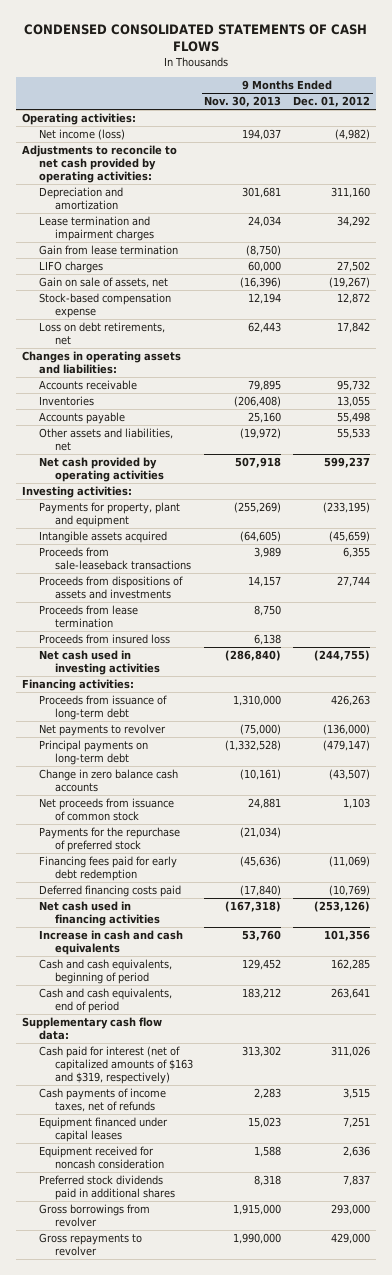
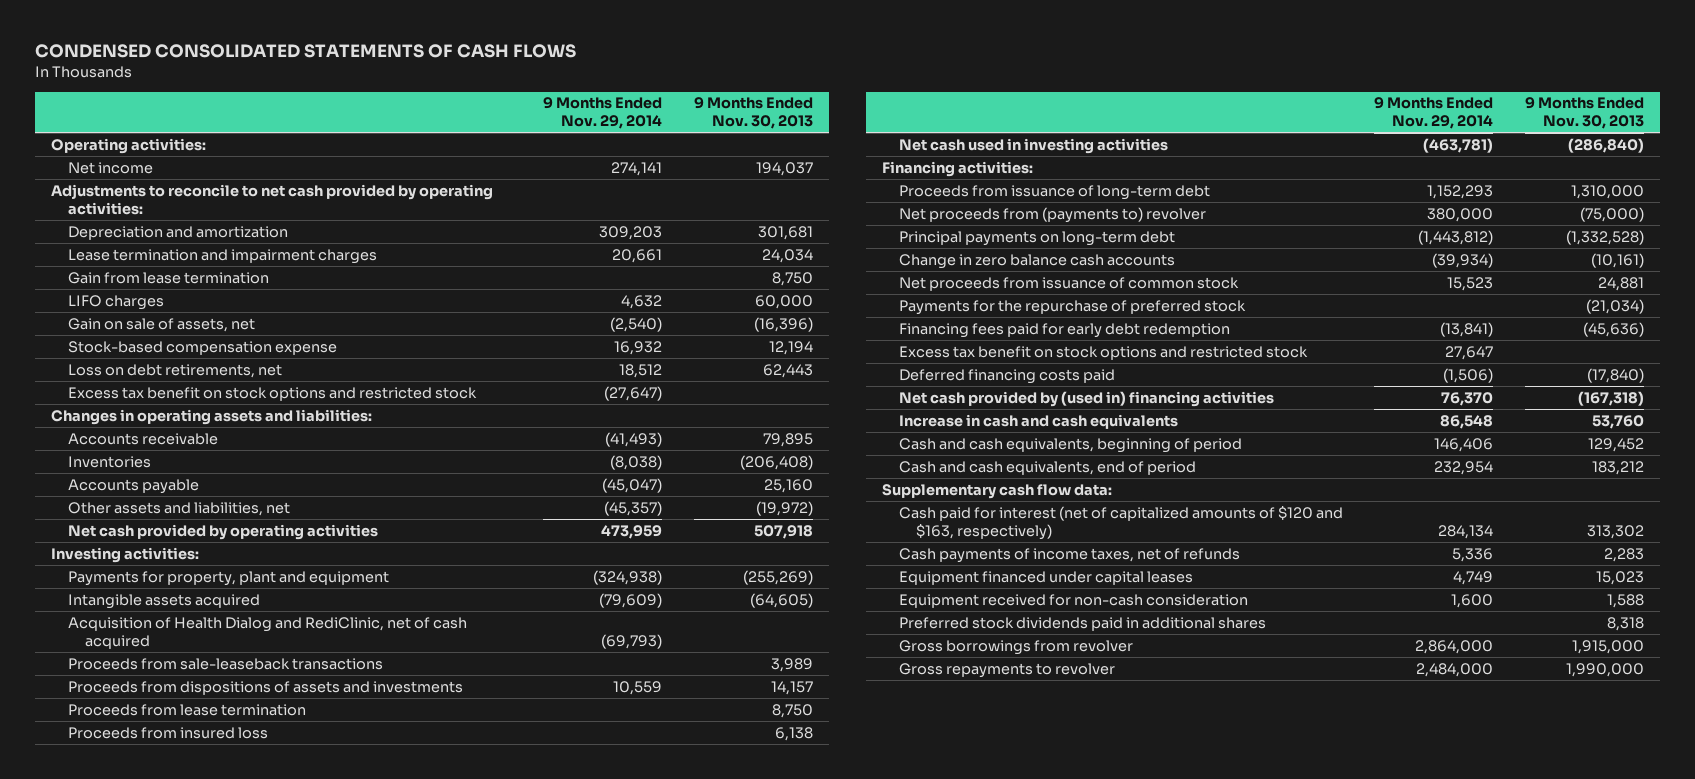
[293,96,371,108] Dec. 01, 2012 -> none
none -> [543,97,663,130] 9 Months Ended Nov. 29, 2014
[38,129,125,141] Net income (loss) -> [67,161,153,174] Net income
[246,245,282,257] (8,750) -> [772,271,814,286] 8,750
none -> [67,386,477,401] Excess tax benefit on stock options and restricted stock
none -> [67,616,467,649] Acquisition of Health Dialog and RediClinic, net of cash acquired
[38,724,166,737] Net payments to revolver -> [898,206,1206,223] Net proceeds from (payments to) revolver
none -> [898,345,1308,360] Excess tax benefit on stock options and restricted stock
[38,901,160,926] Net cash used in financing activities -> [898,390,1274,407] Net cash provided by (used in) financing activities
[38,1046,193,1084] Cash paid for interest (net of capitalized amounts of $163 and $319, respectively) -> [898,505,1343,540] Cash paid for interest (net of capitalized amounts of $120 and $163, respectively)
[38,1146,164,1169] Equipment received for noncash consideration -> [898,593,1248,608] Equipment received for non-cash consideration

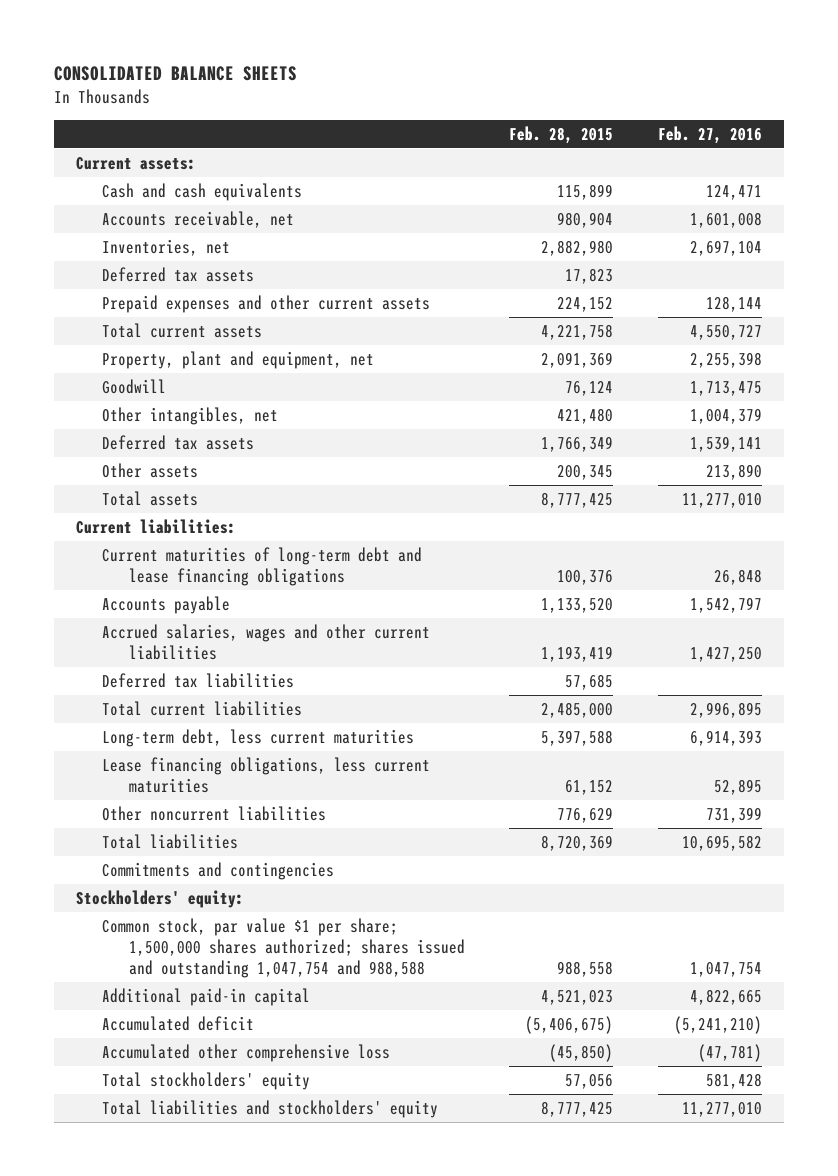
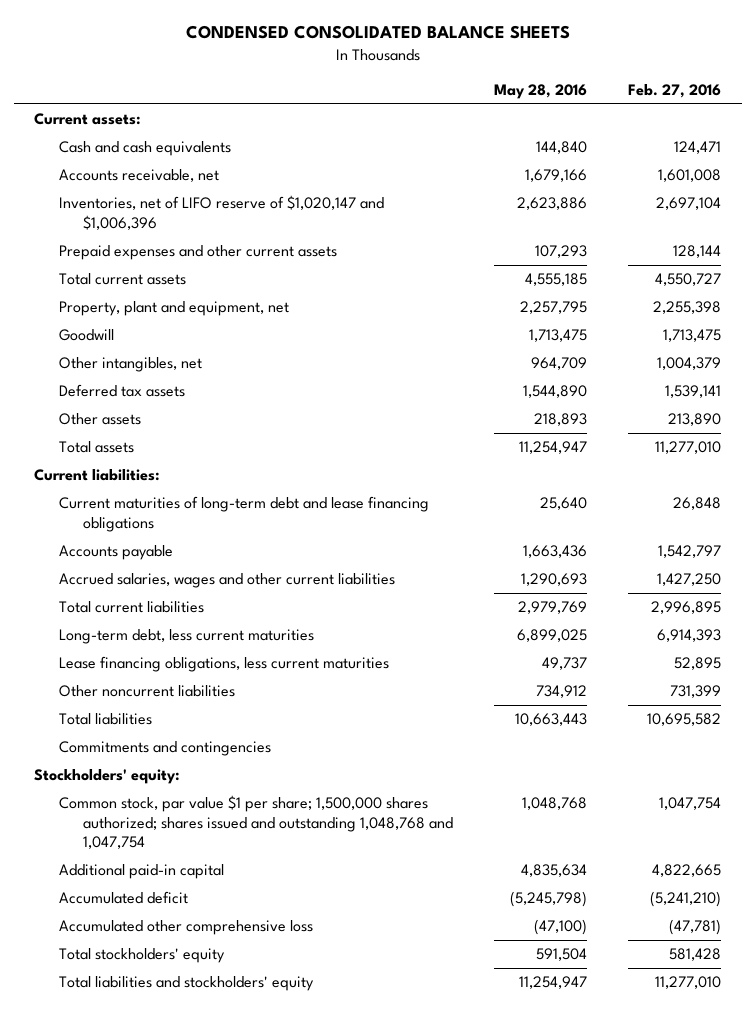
[53,66,297,82] CONSOLIDATED BALANCE SHEETS -> [185,25,570,40] CONDENSED CONSOLIDATED BALANCE SHEETS
[509,125,614,144] Feb. 28, 2015 -> none
none -> [493,83,587,99] May 28, 2016
[102,266,255,282] Deferred tax assets -> none
[102,238,231,256] Inventories, net -> [58,195,384,230] Inventories, net of LIFO reserve of $1,020,147 and $1,006,396
[102,672,295,688] Deferred tax liabilities -> none
[102,917,465,979] Common stock, par value $1 per share; 1,500,000 shares authorized; shares issued and outstanding 1,047,754 and 988,588 -> [58,795,453,850] Common stock, par value $1 per share; 1,500,000 shares authorized; shares issued and outstanding 1,048,768 and 1,047,754

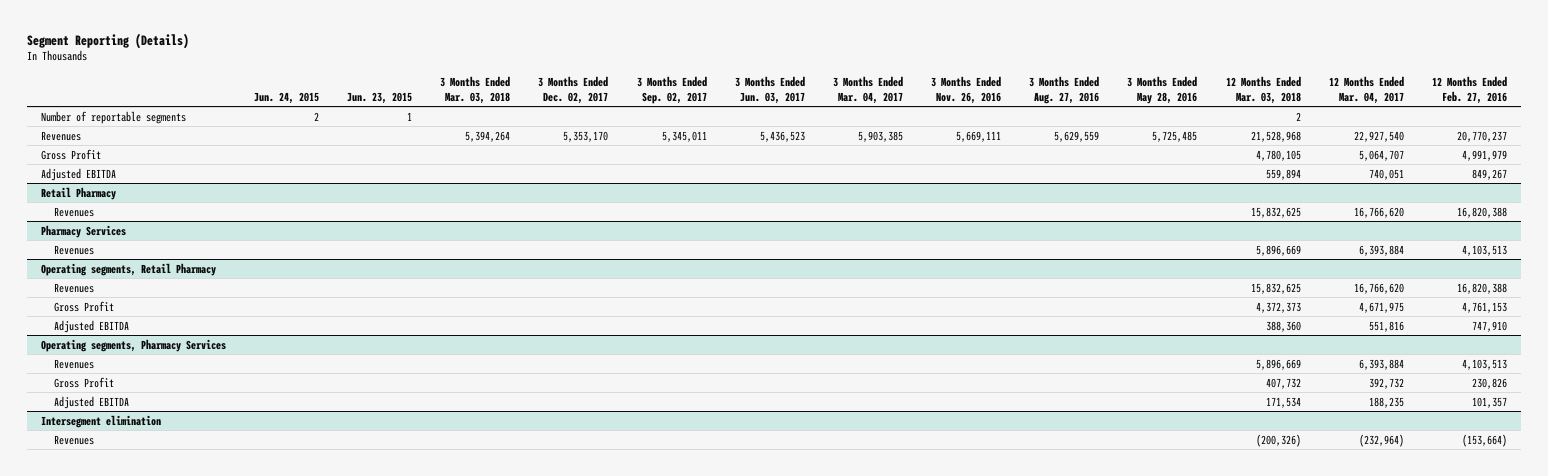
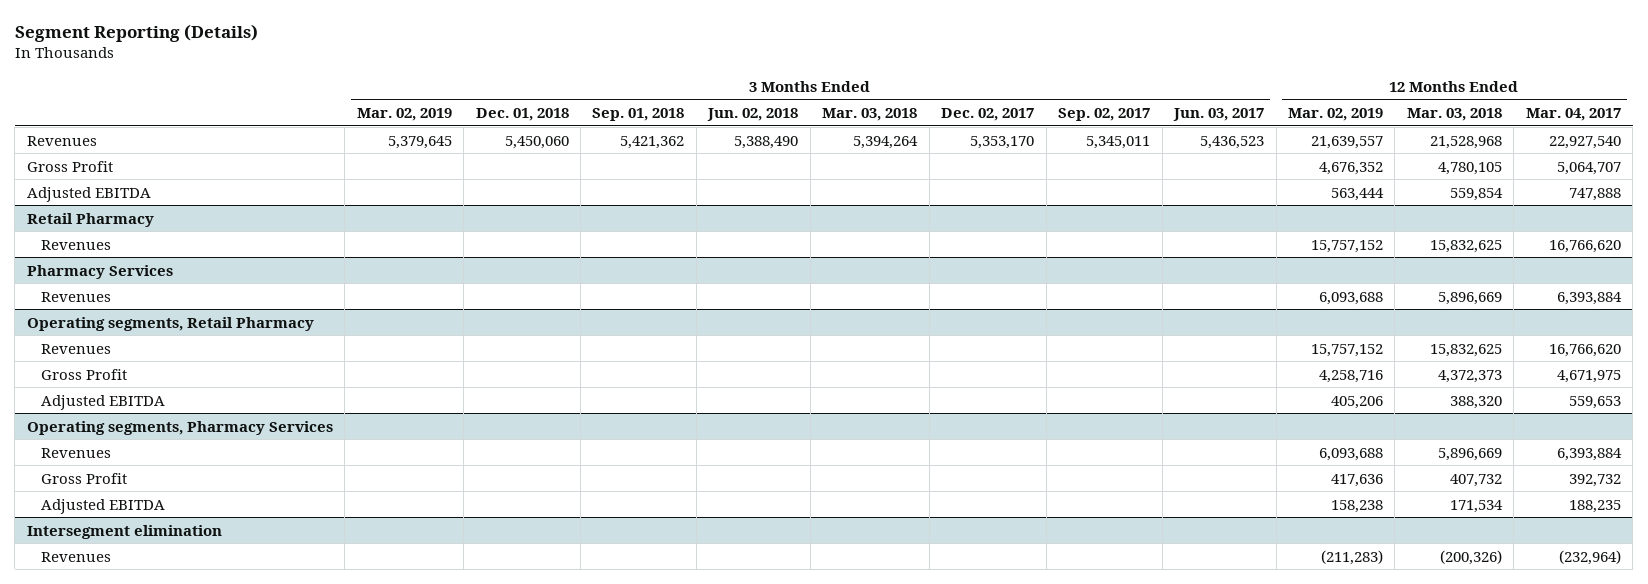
[254,91,320,104] Jun. 24, 2015 -> none
[347,91,413,104] Jun. 23, 2015 -> none
[832,75,903,104] 3 Months Ended Mar. 04, 2017 -> none
[931,75,1002,104] 3 Months Ended Nov. 26, 2016 -> none
[1029,75,1100,104] 3 Months Ended Aug. 27, 2016 -> none
[1127,75,1198,104] 3 Months Ended May 28, 2016 -> none
[1431,75,1507,104] 12 Months Ended Feb. 27, 2016 -> none
none -> [356,107,452,121] Mar. 02, 2019
none -> [475,107,569,121] Dec. 01, 2018
none -> [592,107,685,121] Sep. 01, 2018
none -> [707,107,799,121] Jun. 02, 2018
none -> [1288,107,1384,121] Mar. 02, 2019
[40,110,186,124] Number of reportable segments -> none
[1265,168,1301,180] 559,894 -> [1449,187,1503,201] 559,854
[1368,168,1404,180] 740,051 -> [1568,187,1621,201] 747,888
[1265,320,1301,332] 388,360 -> [1449,395,1502,409] 388,320
[1368,320,1404,332] 551,816 -> [1568,395,1621,409] 559,653

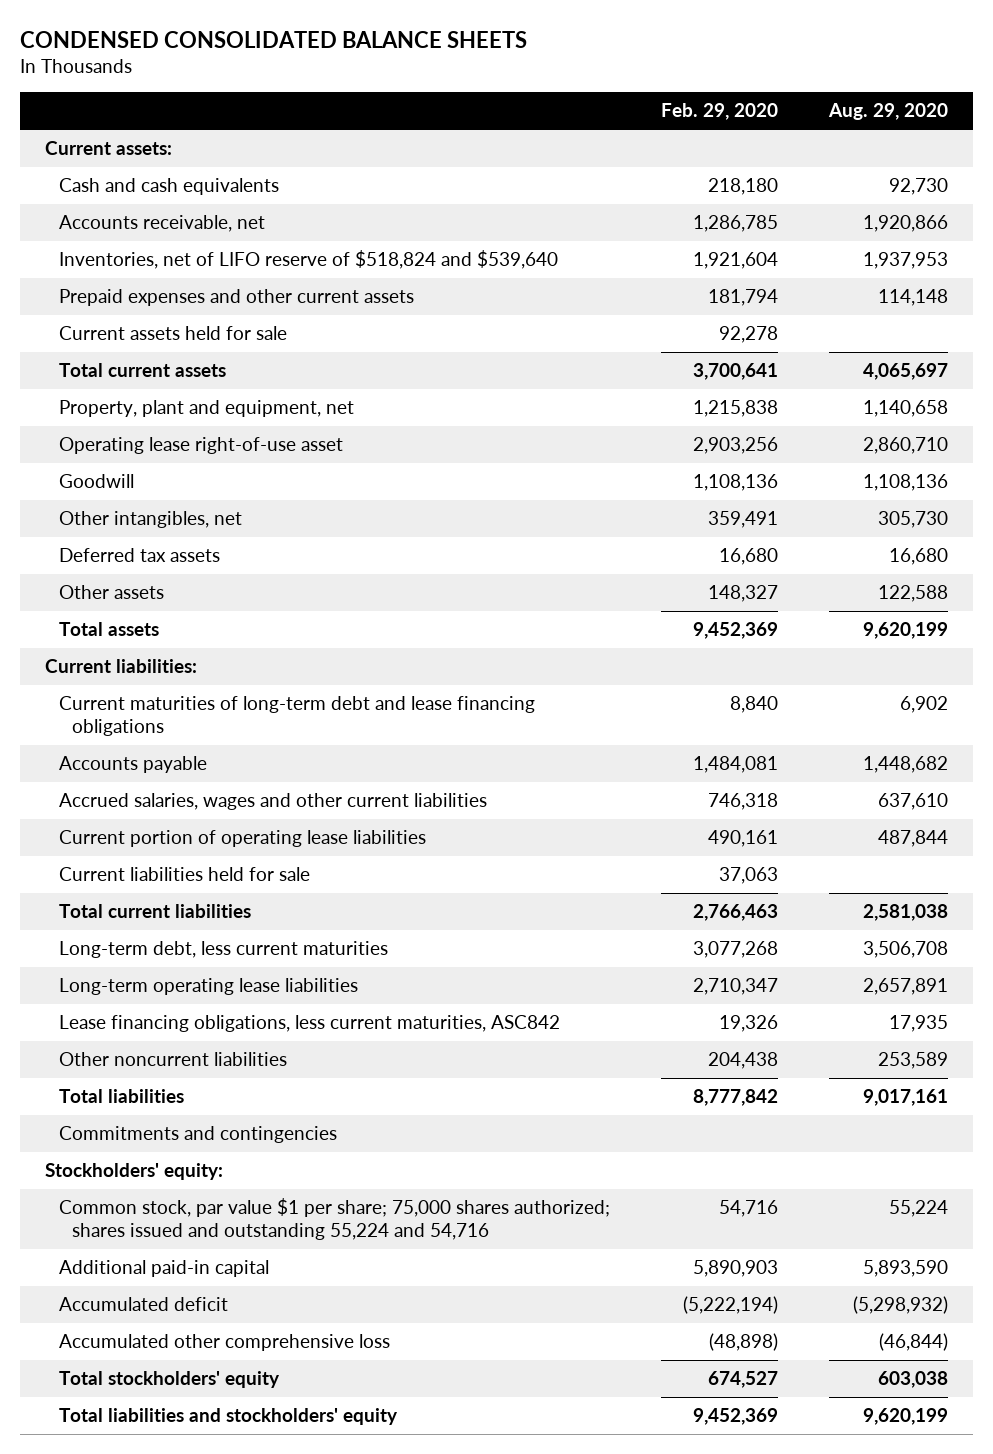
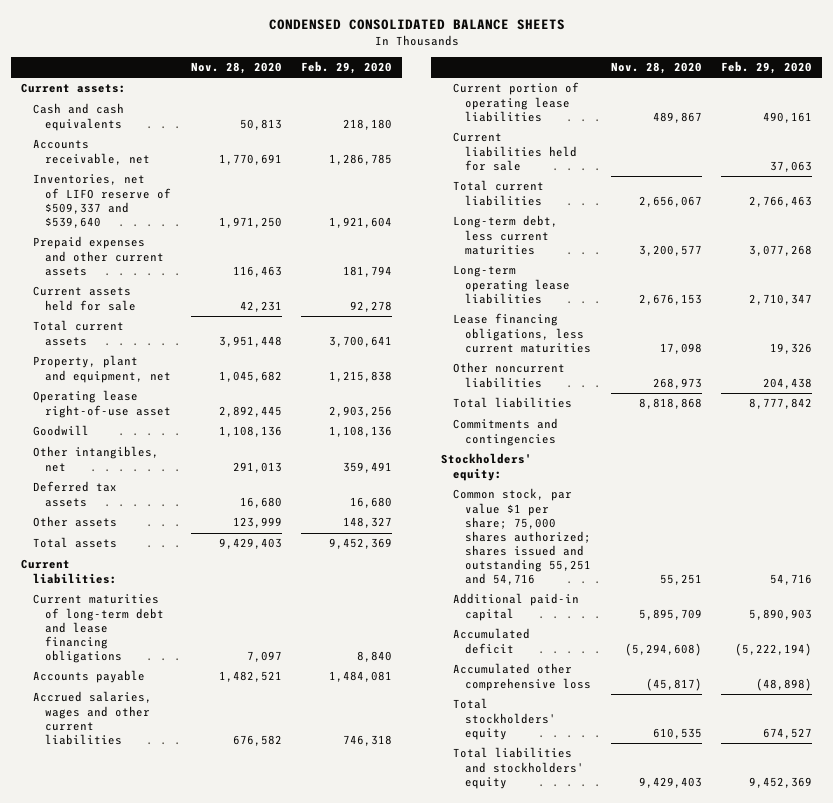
[827,103,948,121] Aug. 29, 2020 -> none
none -> [190,62,282,75] Nov. 28, 2020
[58,250,558,270] Inventories, net of LIFO reserve of $518,824 and $539,640 -> [33,174,172,228] Inventories, net of LIFO reserve of $509,337 and $539,640
[58,1015,560,1033] Lease financing obligations, less current maturities, ASC842 -> [452,313,591,353] Lease financing obligations, less current maturities
[58,1198,610,1241] Common stock, par value $1 per share; 75,000 shares authorized; shares issued and outstanding 55,224 and 54,716 -> [452,488,591,585] Common stock, par value $1 per share; 75,000 shares authorized; shares issued and outstanding 55,251 and 54,716

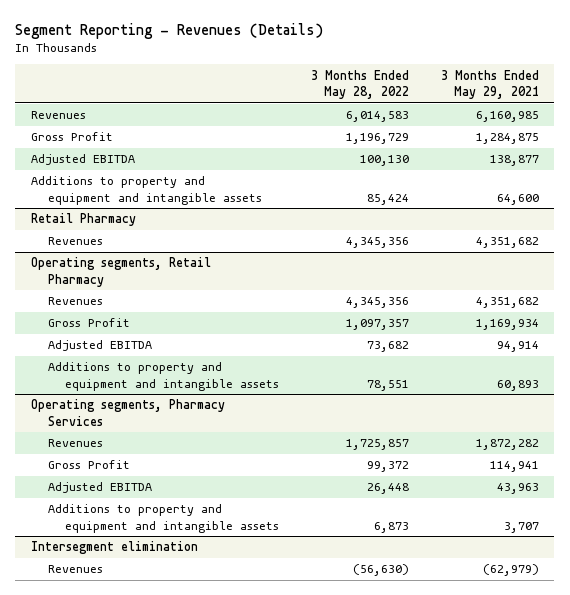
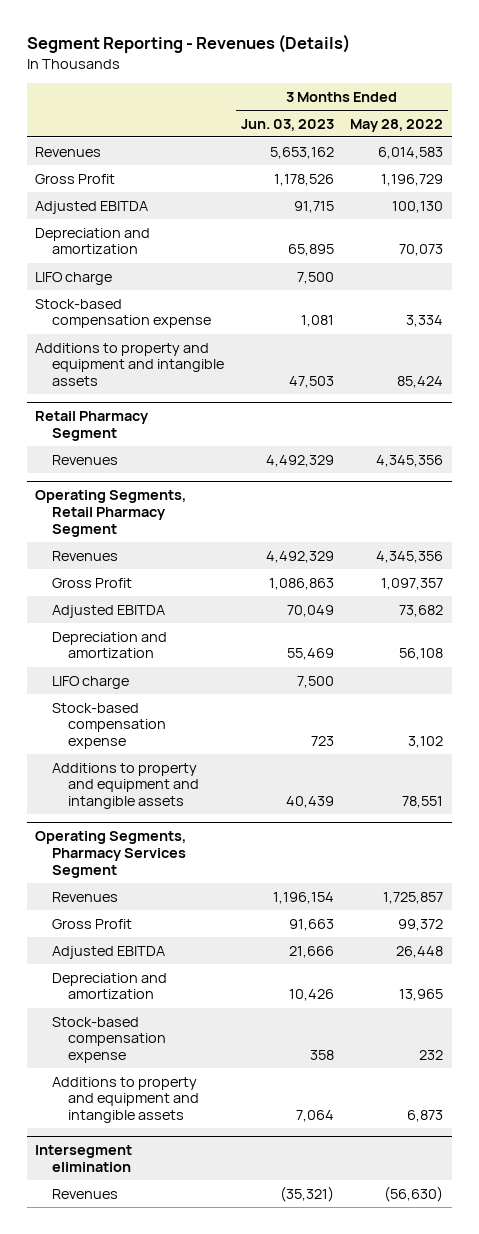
[440,69,539,99] 3 Months Ended May 29, 2021 -> none
none -> [240,118,334,131] Jun. 03, 2023
none -> [35,227,151,255] Depreciation and amortization
none -> [35,271,113,285] LIFO charge
none -> [35,298,211,329] Stock-based compensation expense
[31,213,137,227] Retail Pharmacy -> [35,411,150,441] Retail Pharmacy Segment
[31,257,212,287] Operating segments, Retail Pharmacy -> [35,490,187,537] Operating Segments, Retail Pharmacy Segment
none -> [51,631,167,659] Depreciation and amortization
none -> [51,675,129,689] LIFO charge
none -> [51,702,167,750] Stock-based compensation expense
[31,399,226,426] Operating segments, Pharmacy Services -> [35,831,187,878] Operating Segments, Pharmacy Services Segment
none -> [51,972,167,1000] Depreciation and amortization
none -> [51,1016,167,1064] Stock-based compensation expense

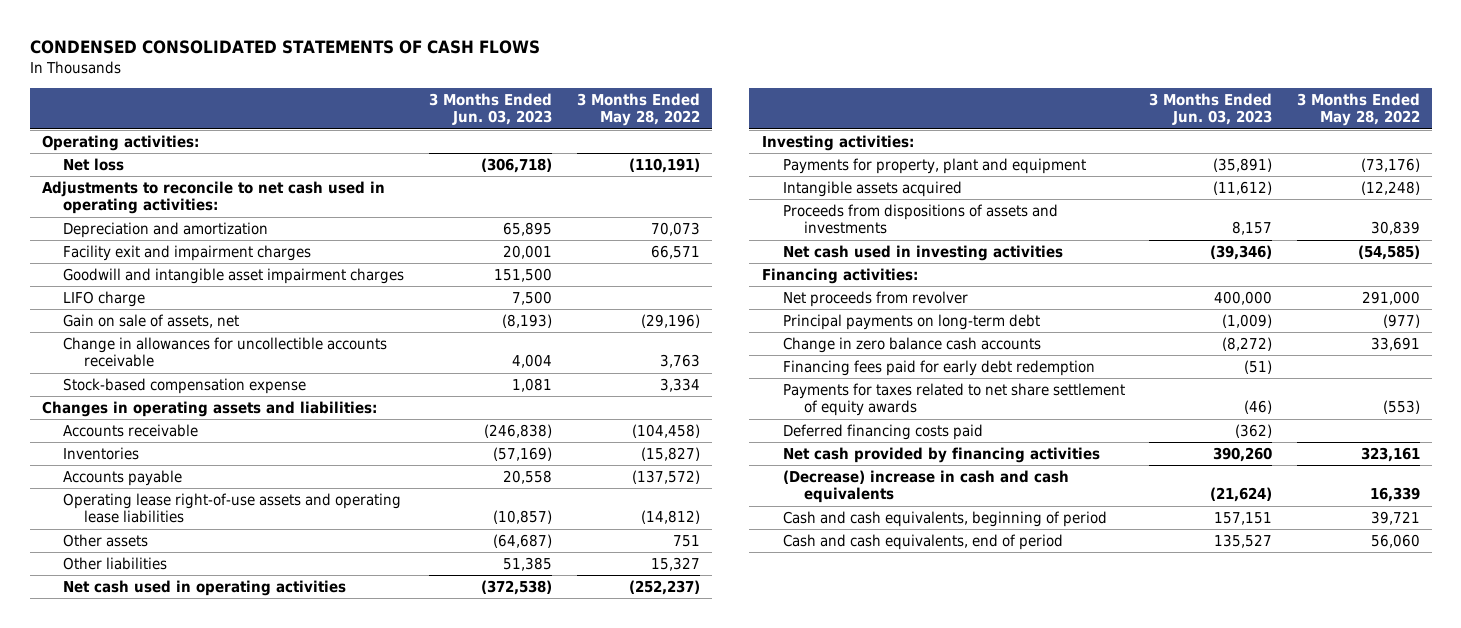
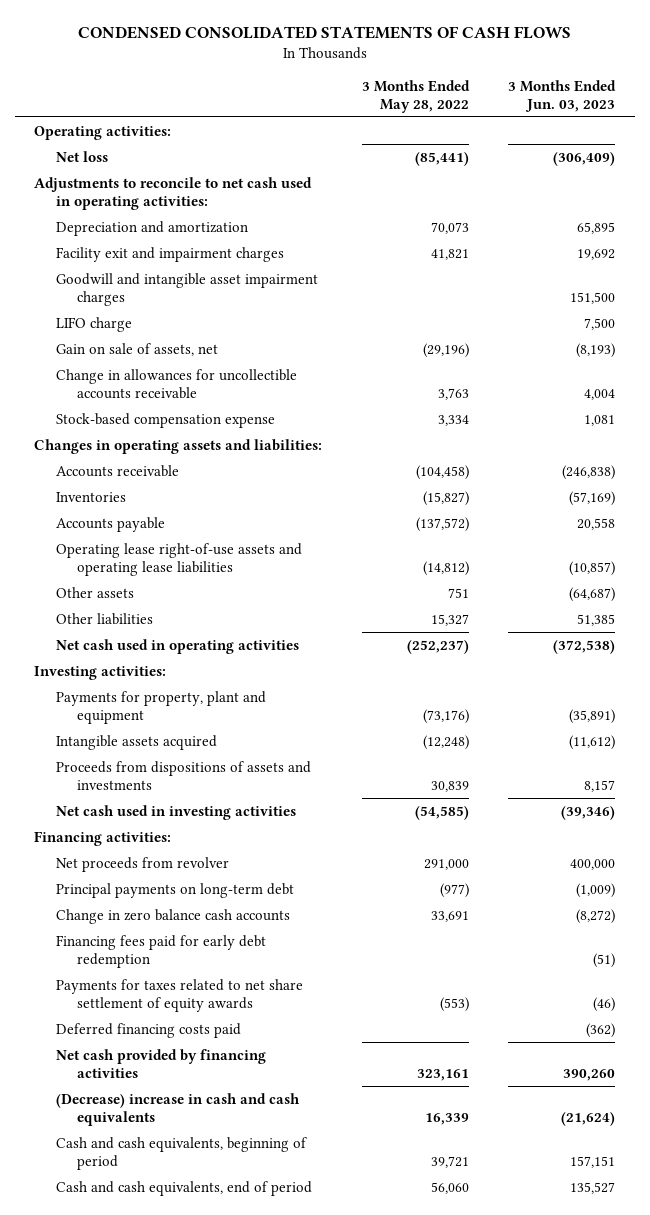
[481,158,553,174] (306,718) -> [553,151,616,166] (306,409)
[628,158,700,174] (110,191) -> [414,151,469,166] (85,441)
[503,245,553,260] 20,001 -> [577,248,616,260] 19,692
[650,245,700,260] 66,571 -> [430,248,469,260] 41,821

